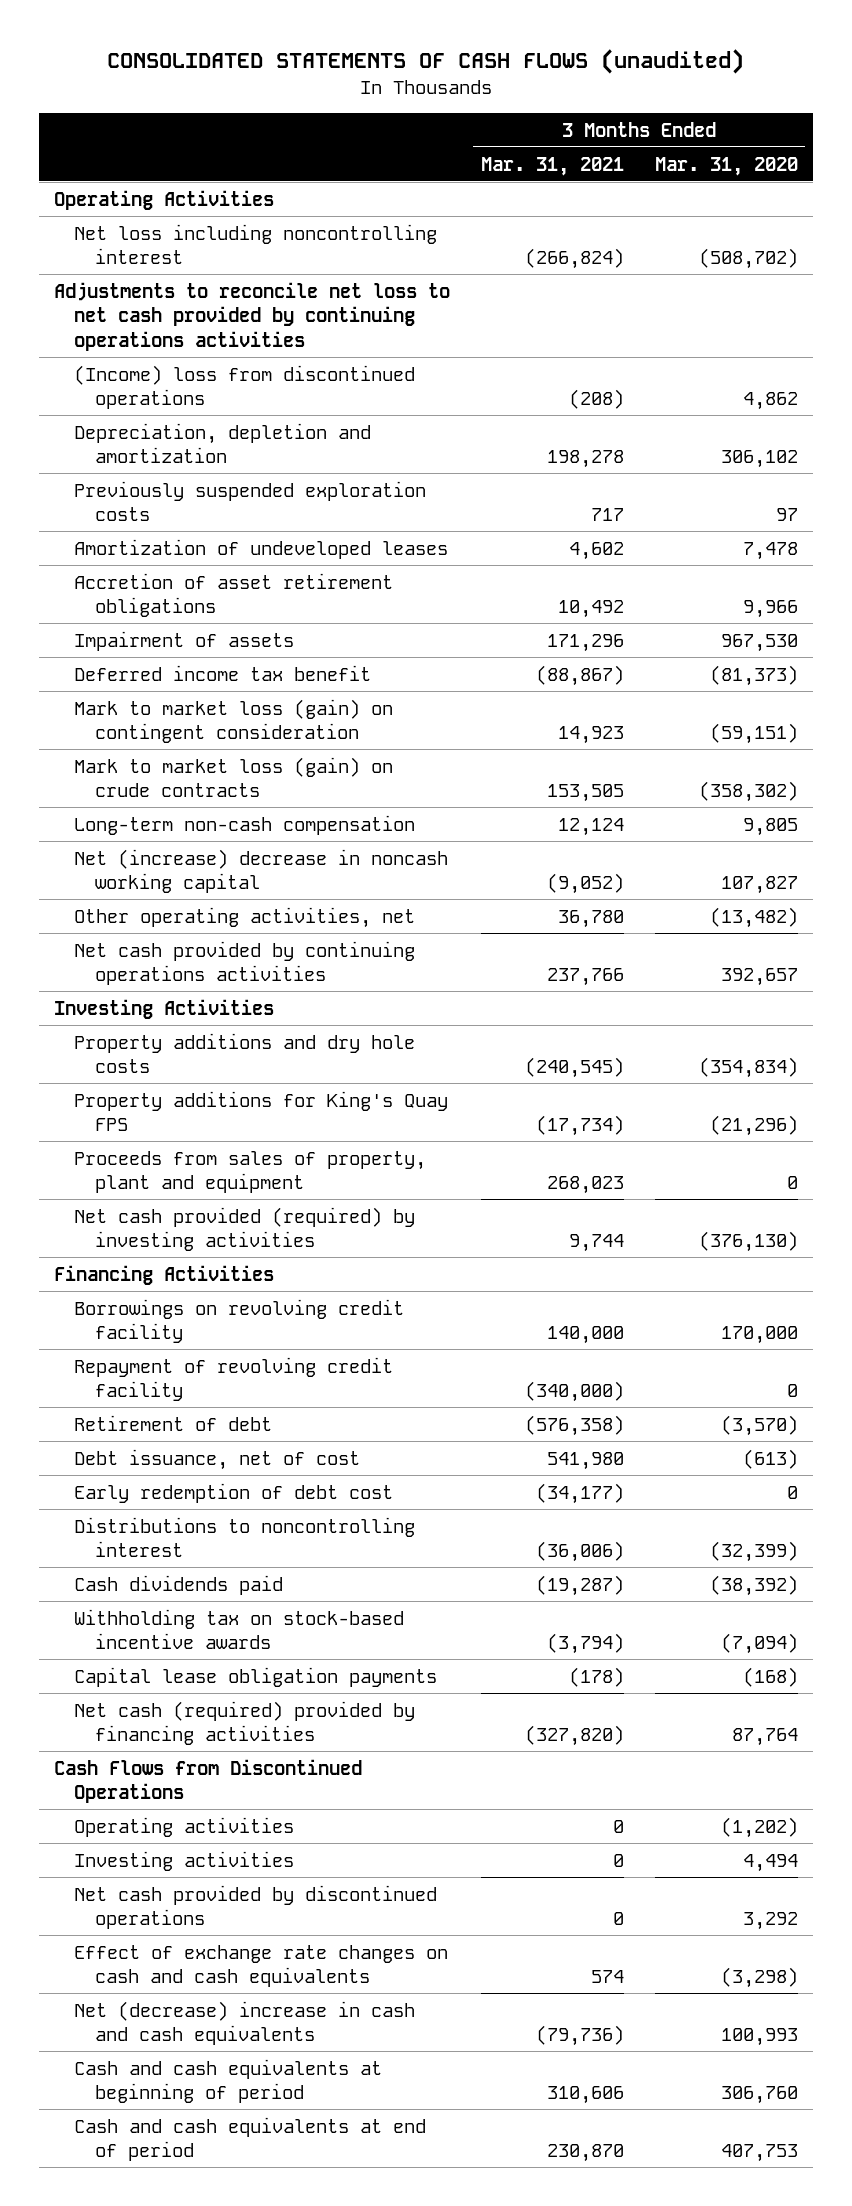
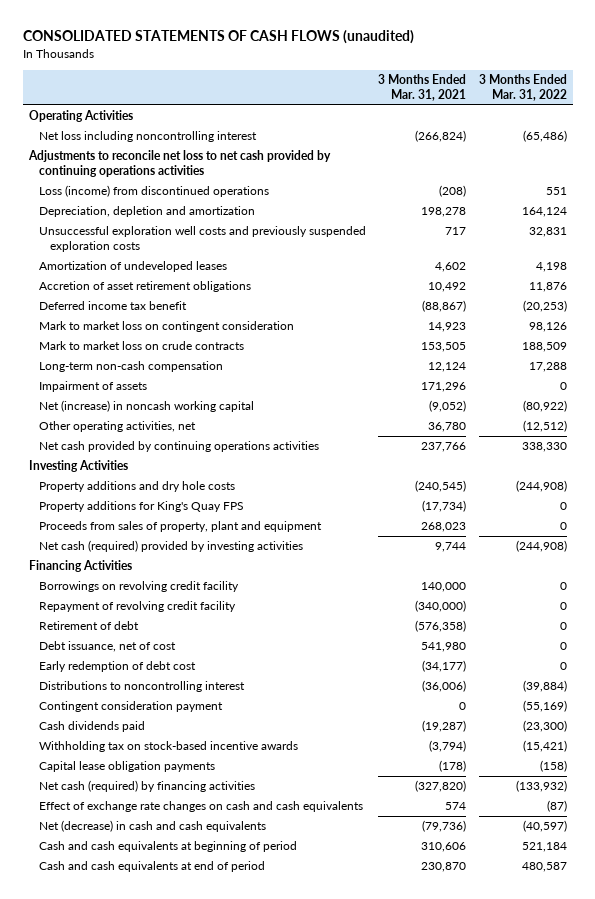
[654,156,798,176] Mar. 31, 2020 -> none
none -> [478,74,567,102] 3 Months Ended Mar. 31, 2022
[74,364,416,410] (Income) loss from discontinued operations -> [39,185,270,198] Loss (income) from discontinued operations
[74,480,427,522] Previously suspended exploration costs -> [39,226,367,253] Unsuccessful exploration well costs and previously suspended exploration costs
[74,698,394,744] Mark to market loss (gain) on contingent consideration -> [39,321,295,333] Mark to market loss on contingent consideration
[74,756,394,798] Mark to market loss (gain) on crude contracts -> [39,341,245,351] Mark to market loss on crude contracts
[74,630,295,651] Impairment of assets -> [39,381,148,393] Impairment of assets
[74,848,449,894] Net (increase) decrease in noncash working capital -> [39,400,255,413] Net (increase) in noncash working capital
[74,1206,416,1252] Net cash provided (required) by investing activities -> [39,540,304,553] Net cash (required) provided by investing activities
none -> [39,701,224,713] Contingent consideration payment
[54,1758,363,1804] Cash Flows from Discontinued Operations -> none
[74,1816,295,1837] Operating activities -> none
[74,1850,295,1871] Investing activities -> none
[74,1884,438,1930] Net cash provided by discontinued operations -> none
[74,1700,416,1746] Net cash (required) provided by financing activities -> [39,780,256,793] Net cash (required) by financing activities
[74,2000,416,2046] Net (decrease) increase in cash and cash equivalents -> [39,820,267,833] Net (decrease) in cash and cash equivalents

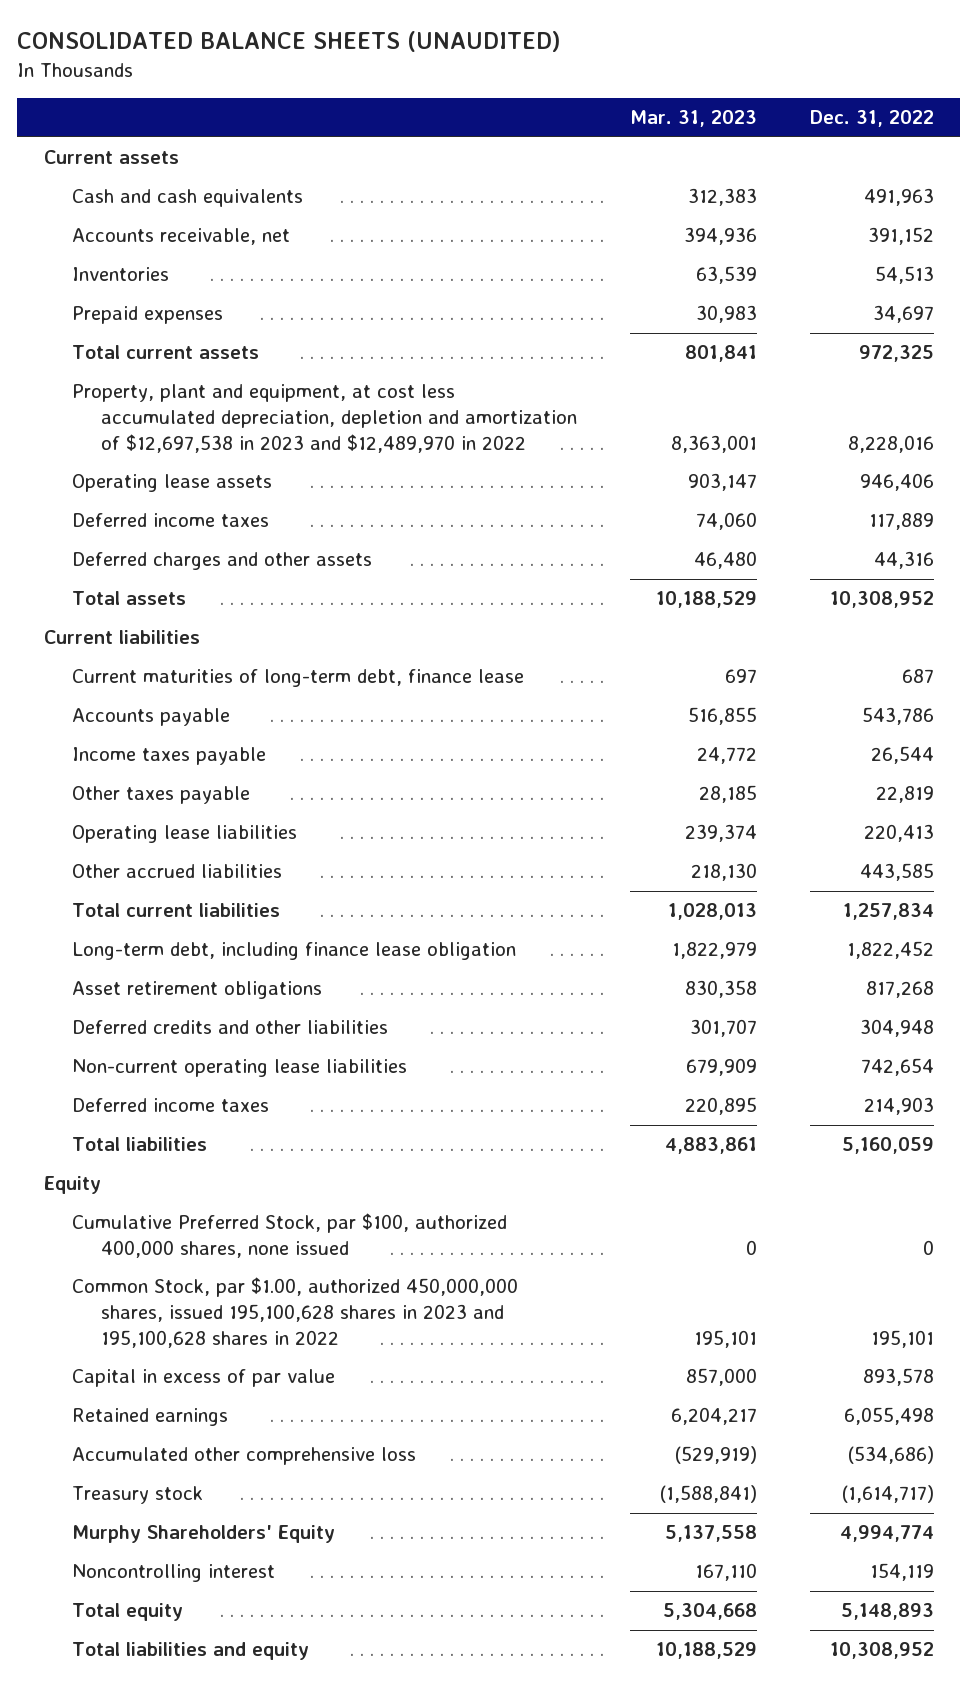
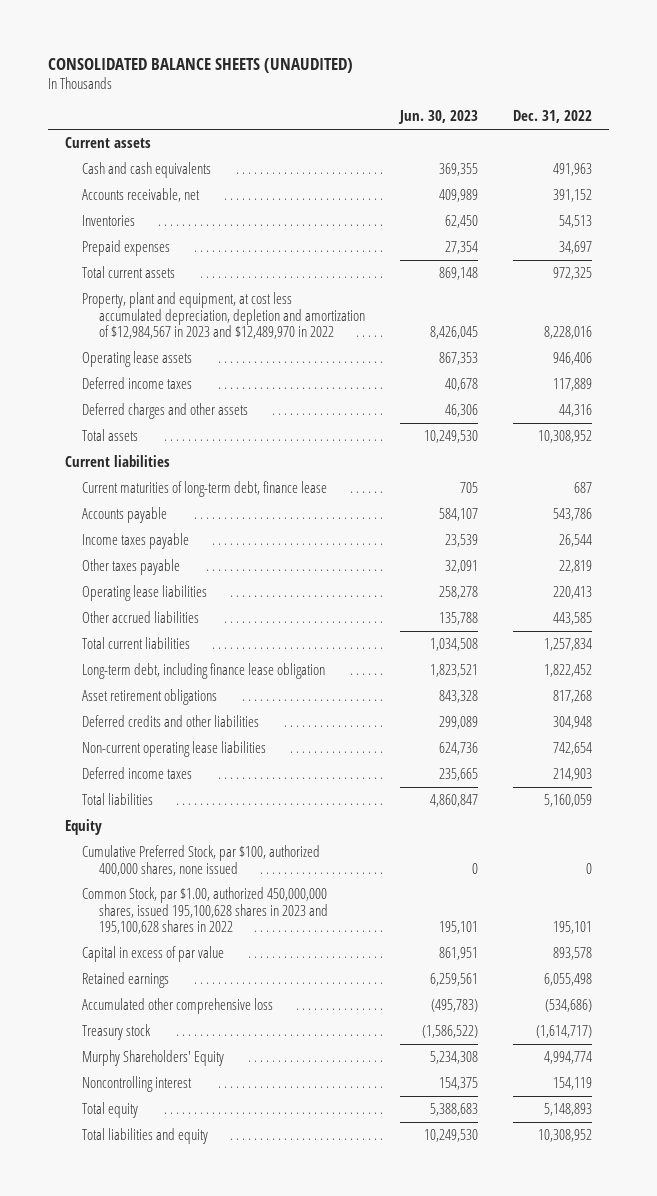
[629,110,757,128] Mar. 31, 2023 -> none
none -> [397,110,478,125] Jun. 30, 2023
[72,384,578,453] Property, plant and equipment, at cost less accumulated depreciation, depletion and amortization of $12,697,538 in 2023 and $12,489,970 in 2022 -> [82,291,366,340] Property, plant and equipment, at cost less accumulated depreciation, depletion and amortization of $12,984,567 in 2023 and $12,489,970 in 2022

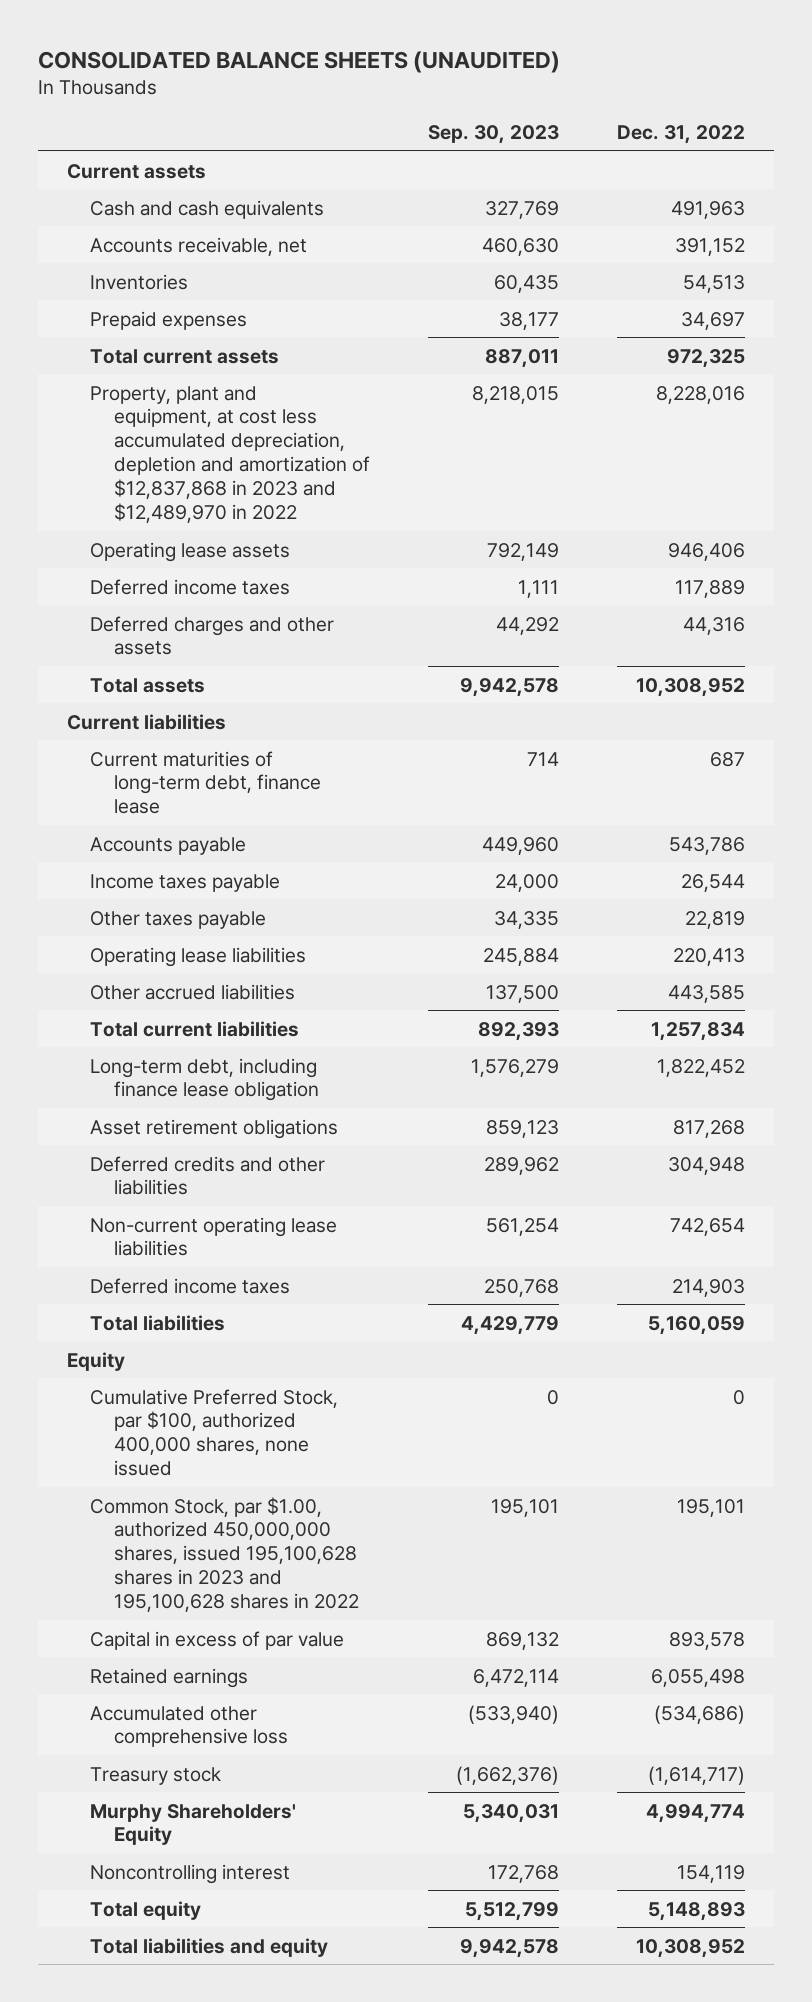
[397,110,478,125] Jun. 30, 2023 -> none
none -> [427,125,559,145] Sep. 30, 2023
[82,291,366,340] Property, plant and equipment, at cost less accumulated depreciation, depletion and amortization of $12,984,567 in 2023 and $12,489,970 in 2022 -> [90,385,370,524] Property, plant and equipment, at cost less accumulated depreciation, depletion and amortization of $12,837,868 in 2023 and $12,489,970 in 2022

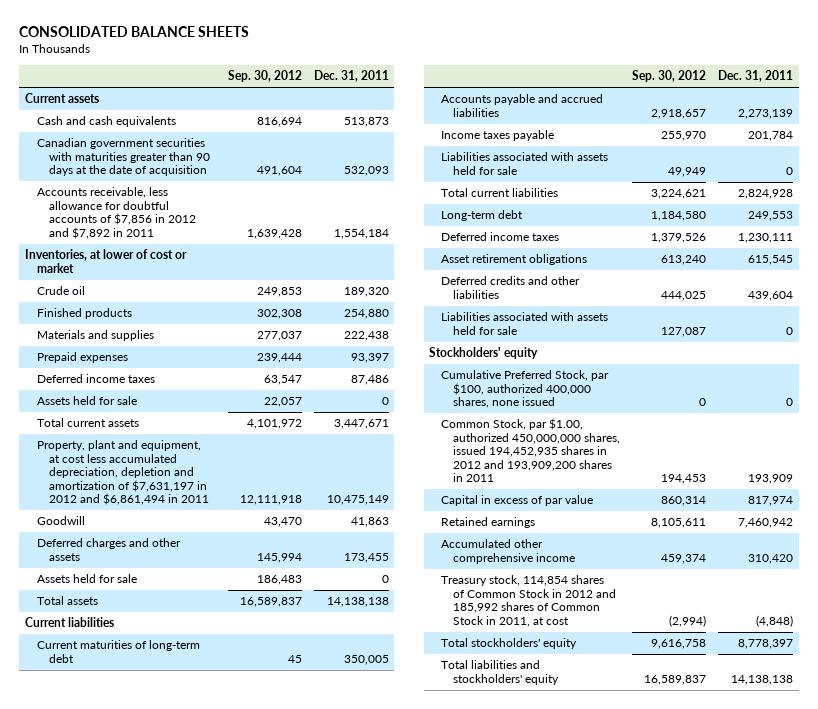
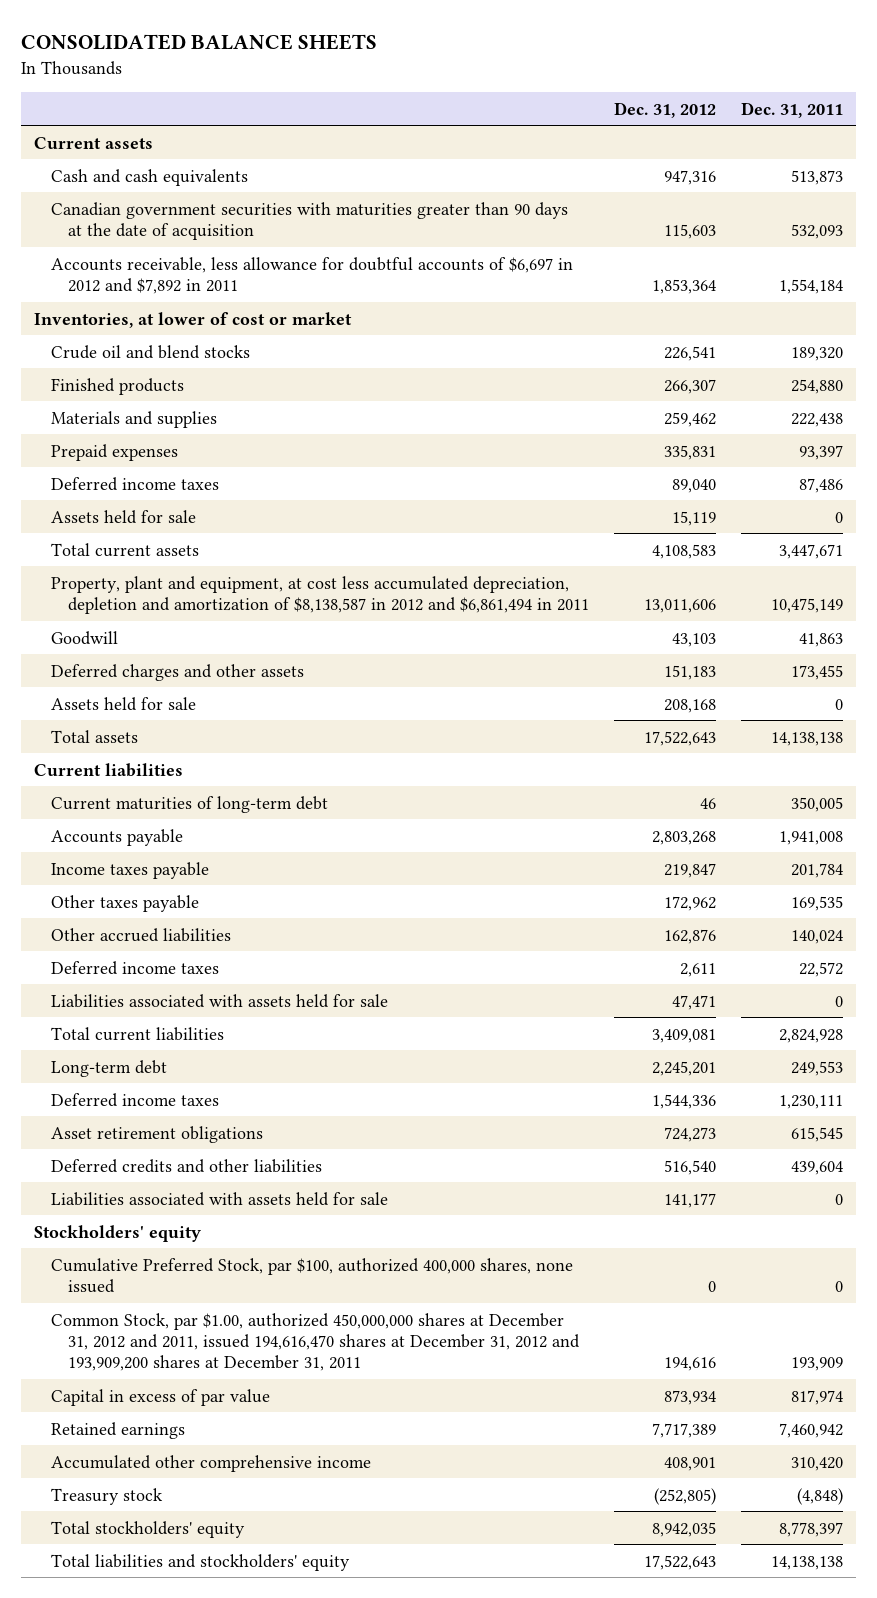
[227,70,302,83] Sep. 30, 2012 -> none
none -> [614,101,717,118] Dec. 31, 2012
[37,187,196,239] Accounts receivable, less allowance for doubtful accounts of $7,856 in 2012 and $7,892 in 2011 -> [51,256,574,294] Accounts receivable, less allowance for doubtful accounts of $6,697 in 2012 and $7,892 in 2011
[37,286,86,296] Crude oil -> [51,344,251,359] Crude oil and blend stocks
[37,440,209,506] Property, plant and equipment, at cost less accumulated depreciation, depletion and amortization of $7,631,197 in 2012 and $6,861,494 in 2011 -> [51,575,590,614] Property, plant and equipment, at cost less accumulated depreciation, depletion and amortization of $8,138,587 in 2012 and $6,861,494 in 2011
[441,94,604,117] Accounts payable and accrued liabilities -> none
none -> [51,828,184,846] Accounts payable
none -> [51,894,200,912] Other taxes payable
none -> [51,927,232,942] Other accrued liabilities
none -> [51,960,220,975] Deferred income taxes
[441,418,621,483] Common Stock, par $1.00, authorized 450,000,000 shares, issued 194,452,935 shares in 2012 and 193,909,200 shares in 2011 -> [51,1312,581,1372] Common Stock, par $1.00, authorized 450,000,000 shares at December 31, 2012 and 2011, issued 194,616,470 shares at December 31, 2012 and 193,909,200 shares at December 31, 2011
[441,575,617,627] Treasury stock, 114,854 shares of Common Stock in 2012 and 185,992 shares of Common Stock in 2011, at cost -> [51,1487,164,1505] Treasury stock

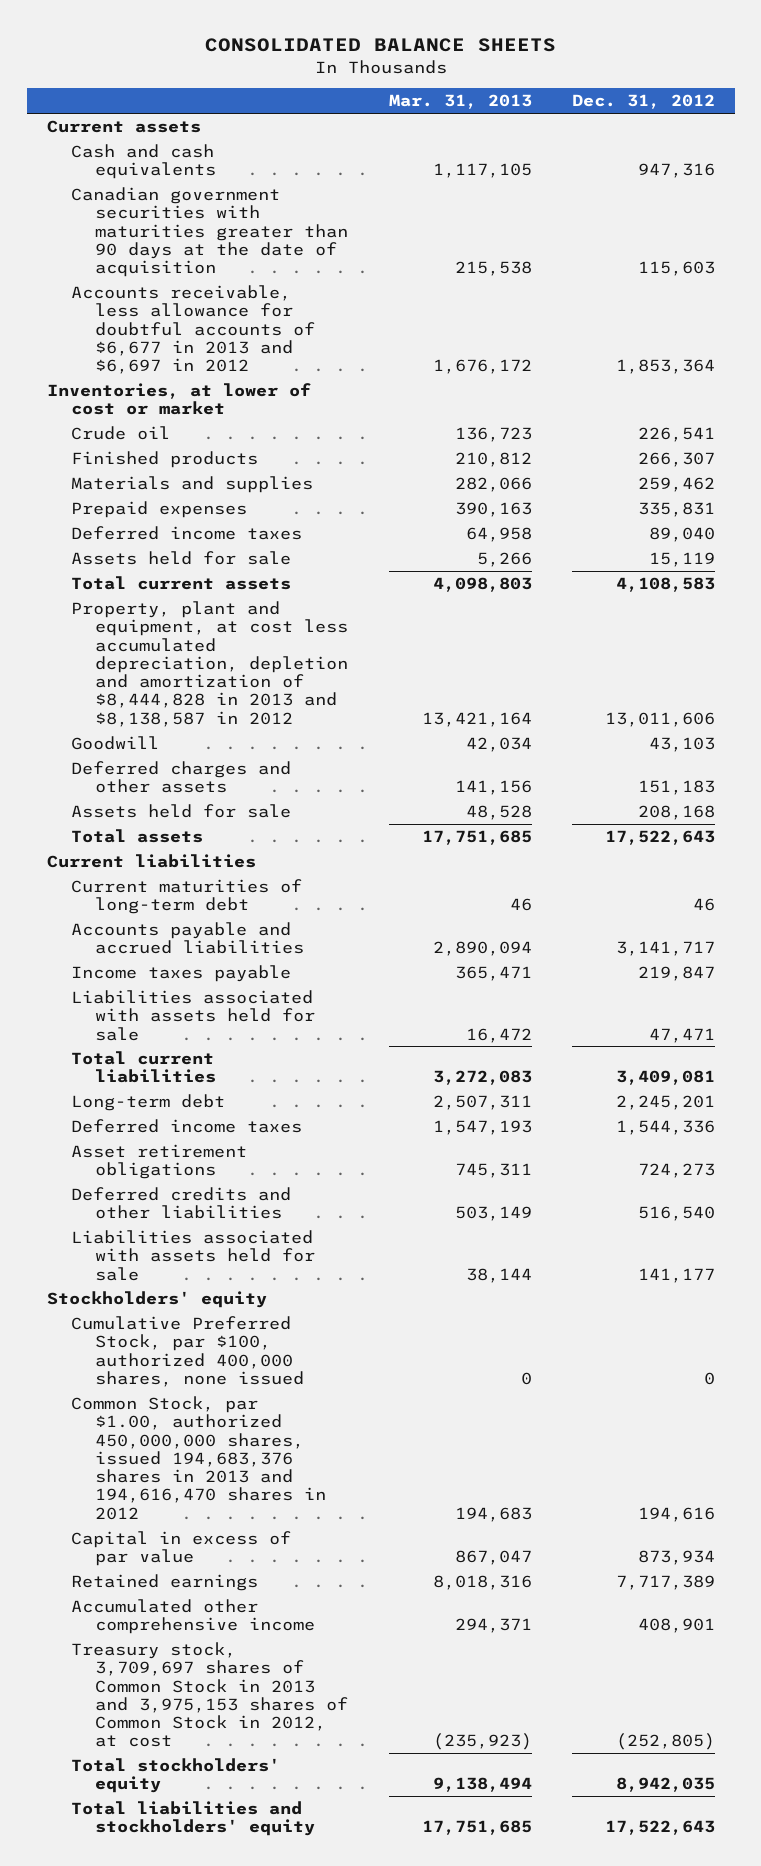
[741,101,844,118] Dec. 31, 2011 -> none
none -> [388,94,532,110] Mar. 31, 2013
[51,256,574,294] Accounts receivable, less allowance for doubtful accounts of $6,697 in 2012 and $7,892 in 2011 -> [71,284,316,375] Accounts receivable, less allowance for doubtful accounts of $6,677 in 2013 and $6,697 in 2012
[51,344,251,359] Crude oil and blend stocks -> [71,425,171,440] Crude oil
[51,575,590,614] Property, plant and equipment, at cost less accumulated depreciation, depletion and amortization of $8,138,587 in 2012 and $6,861,494 in 2011 -> [71,600,349,727] Property, plant and equipment, at cost less accumulated depreciation, depletion and amortization of $8,444,828 in 2013 and $8,138,587 in 2012
[51,828,184,846] Accounts payable -> none
none -> [71,921,305,955] Accounts payable and accrued liabilities
[51,894,200,912] Other taxes payable -> none
[51,927,232,942] Other accrued liabilities -> none
[51,960,220,975] Deferred income taxes -> none
[51,1312,581,1372] Common Stock, par $1.00, authorized 450,000,000 shares at December 31, 2012 and 2011, issued 194,616,470 shares at December 31, 2012 and 193,909,200 shares at December 31, 2011 -> [71,1395,327,1520] Common Stock, par $1.00, authorized 450,000,000 shares, issued 194,683,376 shares in 2013 and 194,616,470 shares in 2012
[51,1487,164,1505] Treasury stock -> [71,1641,349,1748] Treasury stock, 3,709,697 shares of Common Stock in 2013 and 3,975,153 shares of Common Stock in 2012, at cost

